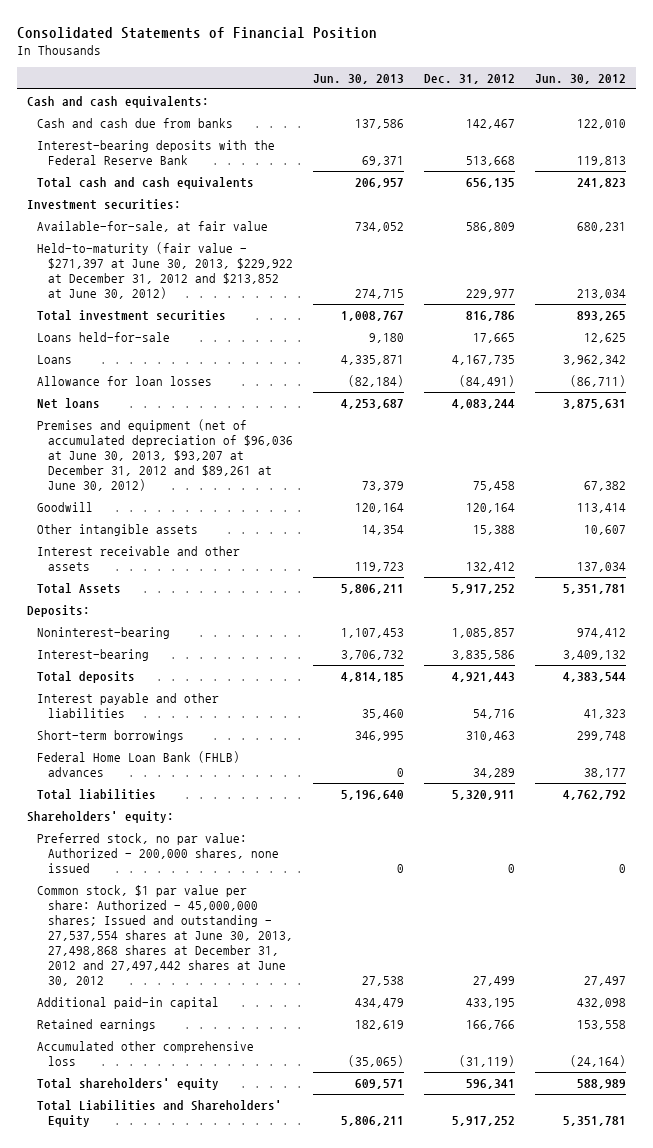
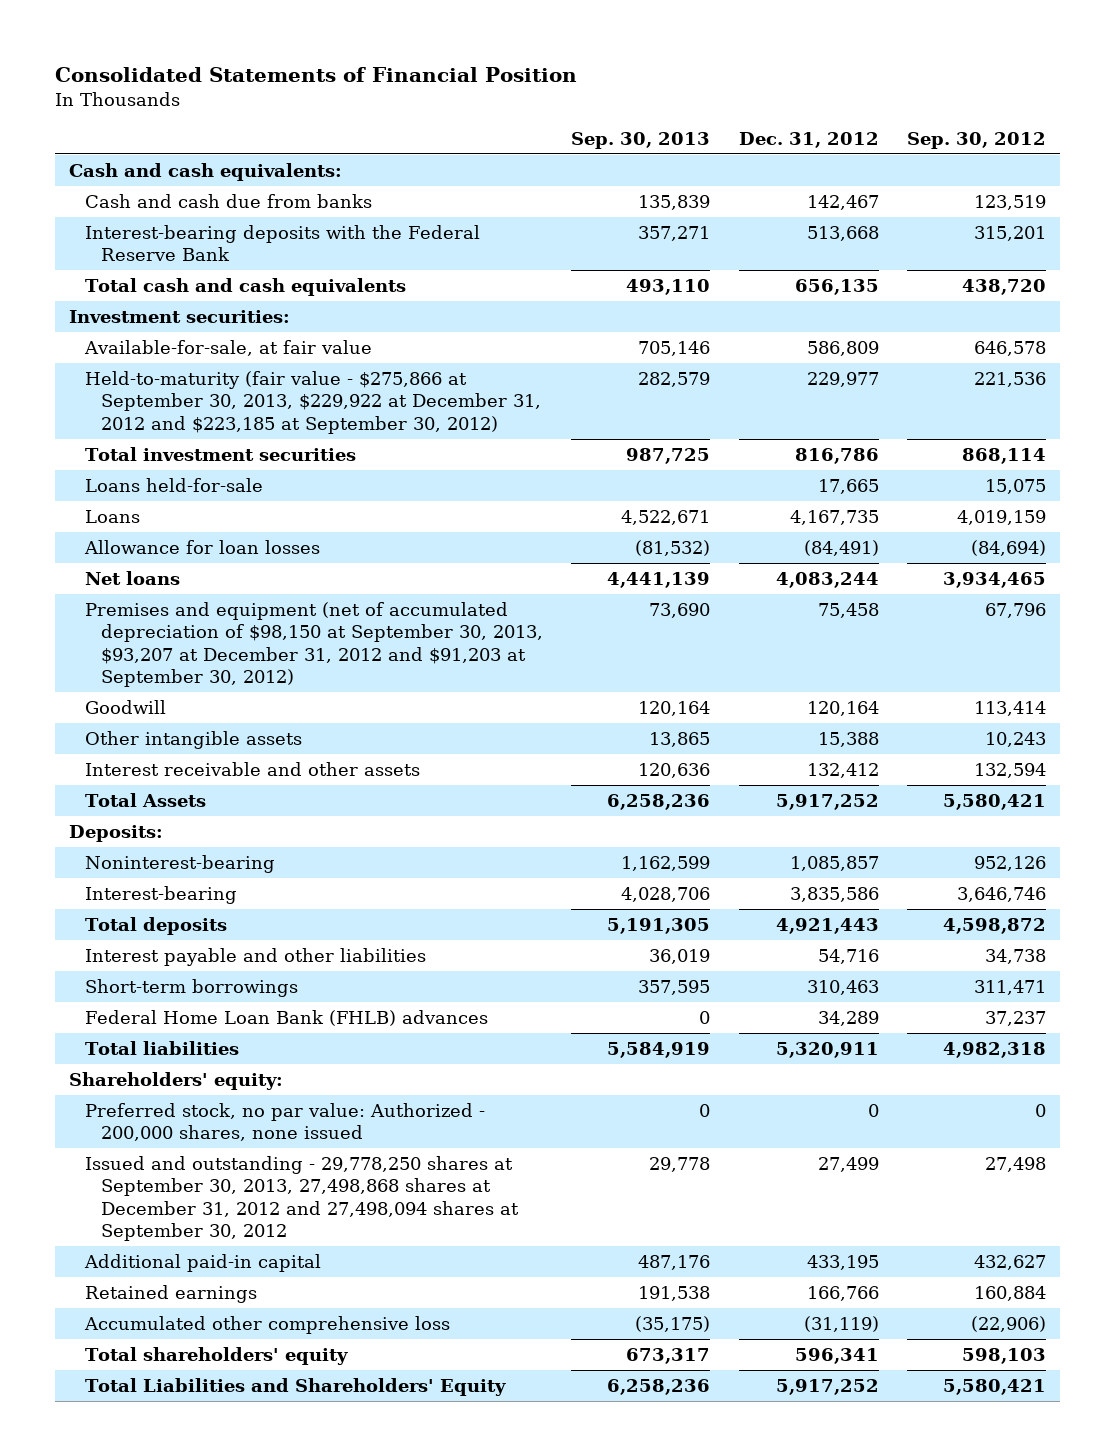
[312,74,404,85] Jun. 30, 2013 -> none
[534,74,626,85] Jun. 30, 2012 -> none
none -> [571,131,711,149] Sep. 30, 2013
none -> [907,131,1047,149] Sep. 30, 2012
[37,241,293,300] Held-to-maturity (fair value - $271,397 at June 30, 2013, $229,922 at December 31, 2012 and $213,852 at June 30, 2012) -> [85,370,541,434] Held-to-maturity (fair value - $275,866 at September 30, 2013, $229,922 at December 31, 2012 and $223,185 at September 30, 2012)
[37,418,293,492] Premises and equipment (net of accumulated depreciation of $96,036 at June 30, 2013, $93,207 at December 31, 2012 and $89,261 at June 30, 2012) -> [85,601,543,688] Premises and equipment (net of accumulated depreciation of $98,150 at September 30, 2013, $93,207 at December 31, 2012 and $91,203 at September 30, 2012)
[37,884,293,987] Common stock, $1 par value per share: Authorized - 45,000,000 shares; Issued and outstanding - 27,537,554 shares at June 30, 2013, 27,498,868 shares at December 31, 2012 and 27,497,442 shares at June 30, 2012 -> [85,1155,519,1242] Issued and outstanding - 29,778,250 shares at September 30, 2013, 27,498,868 shares at December 31, 2012 and 27,498,094 shares at September 30, 2012

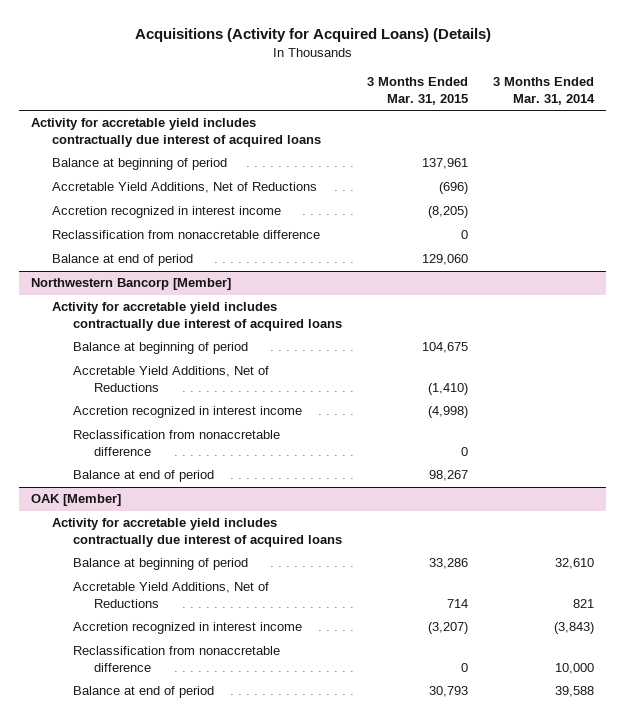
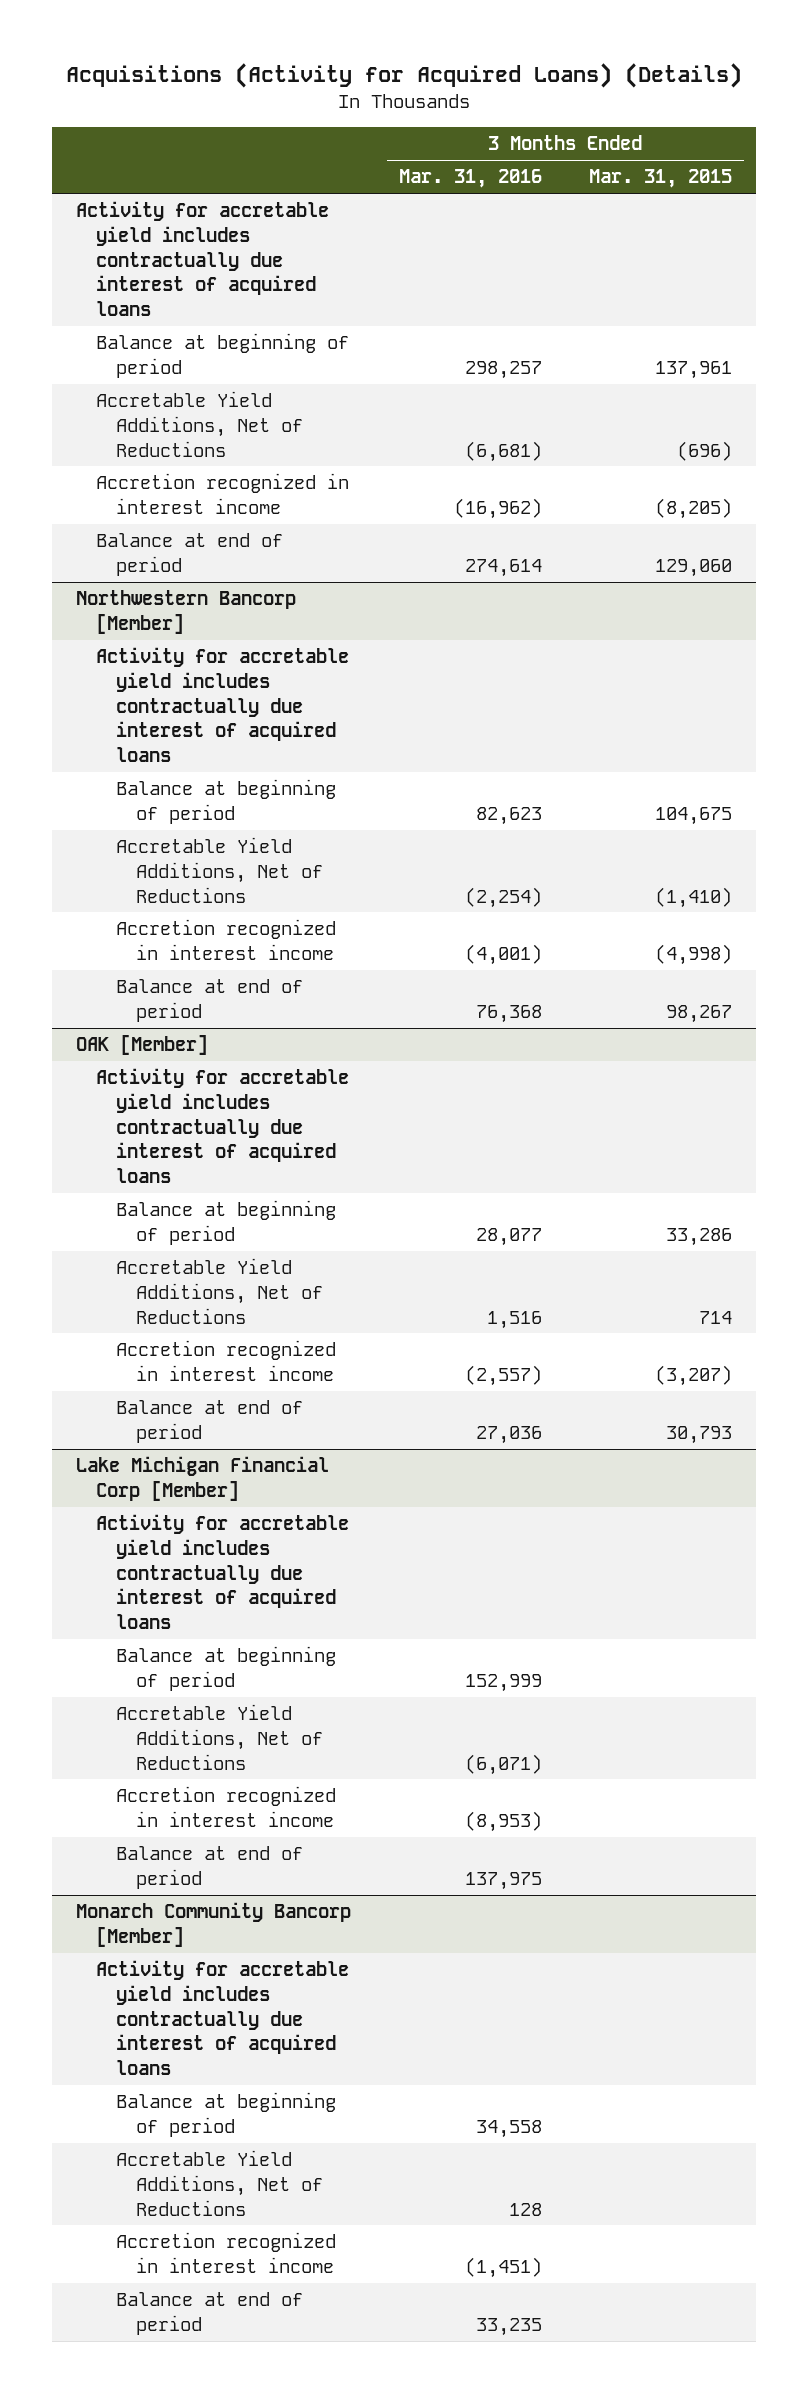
[492,77,595,106] 3 Months Ended Mar. 31, 2014 -> none
none -> [398,169,542,189] Mar. 31, 2016
[52,230,321,240] Reclassification from nonaccretable difference -> none
[73,430,281,457] Reclassification from nonaccretable difference -> none
[73,646,281,673] Reclassification from nonaccretable difference -> none
none -> [75,1456,329,1501] Lake Michigan Financial Corp [Member]
none -> [96,1514,350,1629] Activity for accretable yield includes contractually due interest of acquired loans
none -> [116,1646,337,1691] Balance at beginning of period
none -> [116,1704,324,1770] Accretable Yield Additions, Net of Reductions
none -> [116,1786,337,1827] Accretion recognized in interest income
none -> [116,1846,304,1889] Balance at end of period
none -> [75,1902,351,1947] Monarch Community Bancorp [Member]
none -> [96,1960,350,2075] Activity for accretable yield includes contractually due interest of acquired loans
none -> [116,2092,337,2137] Balance at beginning of period
none -> [116,2150,324,2216] Accretable Yield Additions, Net of Reductions
none -> [116,2232,337,2273] Accretion recognized in interest income
none -> [116,2292,304,2335] Balance at end of period

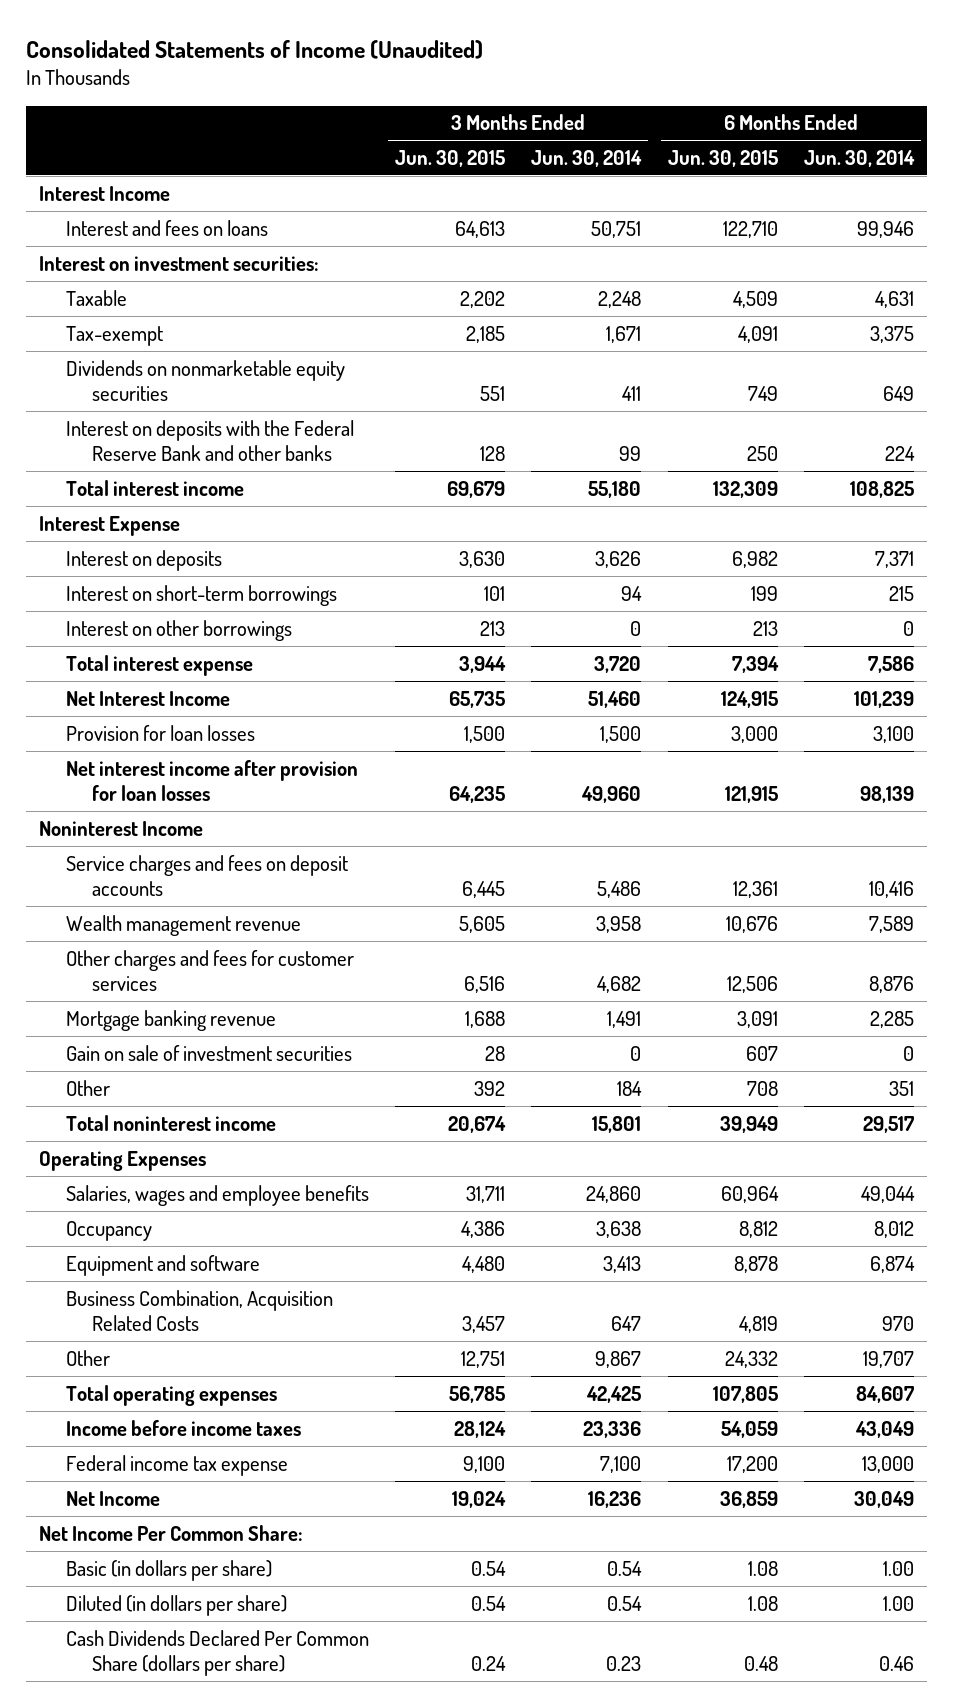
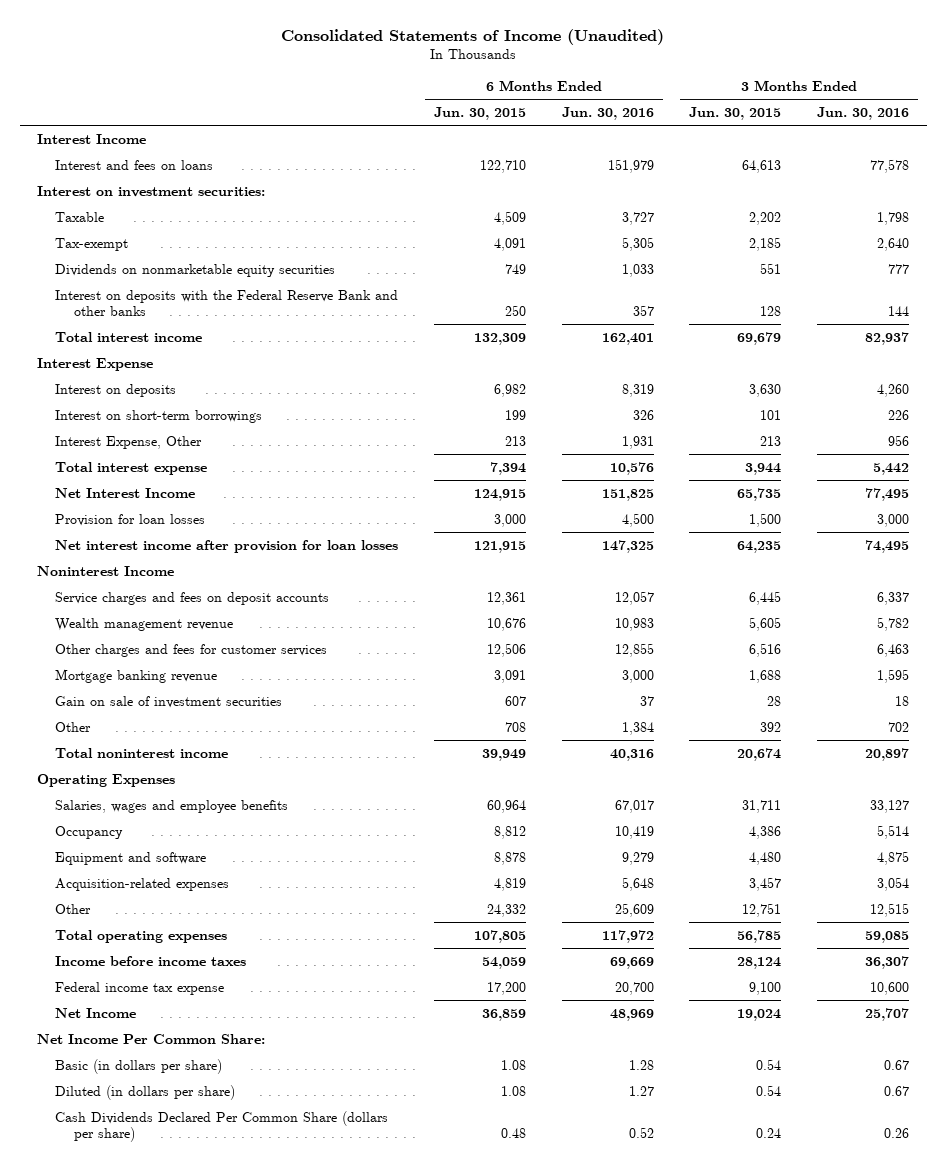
[531,149,643,167] Jun. 30, 2014 -> none
[804,149,916,167] Jun. 30, 2014 -> none
none -> [561,106,654,120] Jun. 30, 2016
none -> [816,106,909,120] Jun. 30, 2016
[65,619,292,641] Interest on other borrowings -> [55,435,203,449] Interest Expense, Other
[65,1289,333,1331] Business Combination, Acquisition Related Costs -> [55,877,230,891] Acquisition-related expenses

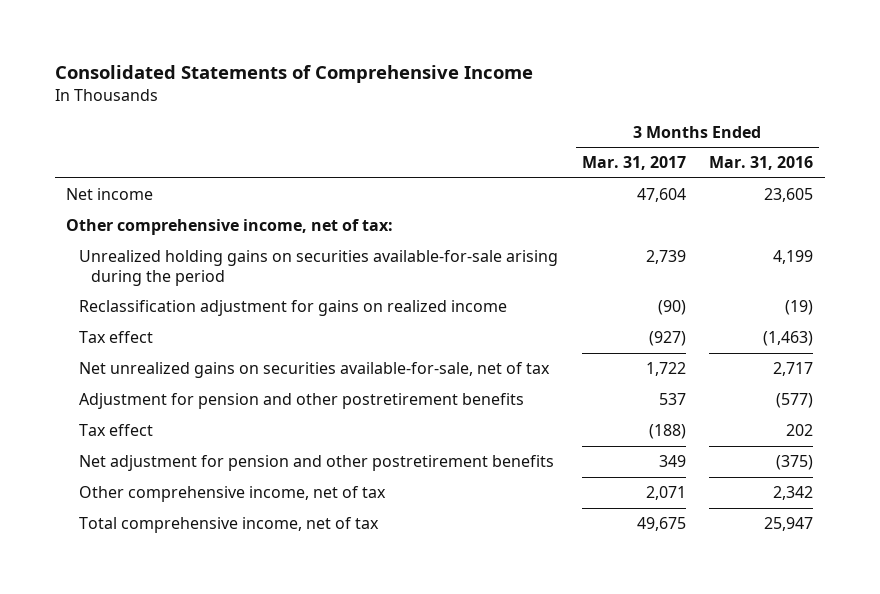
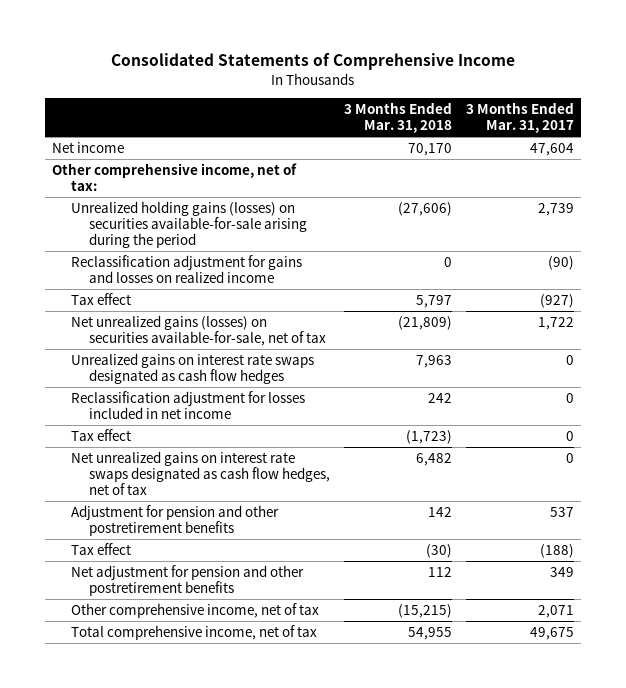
[709,156,814,171] Mar. 31, 2016 -> none
none -> [343,102,452,134] 3 Months Ended Mar. 31, 2018
[78,250,558,286] Unrealized holding gains on securities available-for-sale arising during the period -> [70,200,307,248] Unrealized holding gains (losses) on securities available-for-sale arising during the period
[78,300,507,317] Reclassification adjustment for gains on realized income -> [70,254,302,283] Reclassification adjustment for gains and losses on realized income
[78,362,550,379] Net unrealized gains on securities available-for-sale, net of tax -> [70,314,326,346] Net unrealized gains (losses) on securities available-for-sale, net of tax
none -> [70,352,314,384] Unrealized gains on interest rate swaps designated as cash flow hedges
none -> [70,390,305,419] Reclassification adjustment for losses included in net income
none -> [70,428,131,441] Tax effect
none -> [70,450,330,495] Net unrealized gains on interest rate swaps designated as cash flow hedges, net of tax

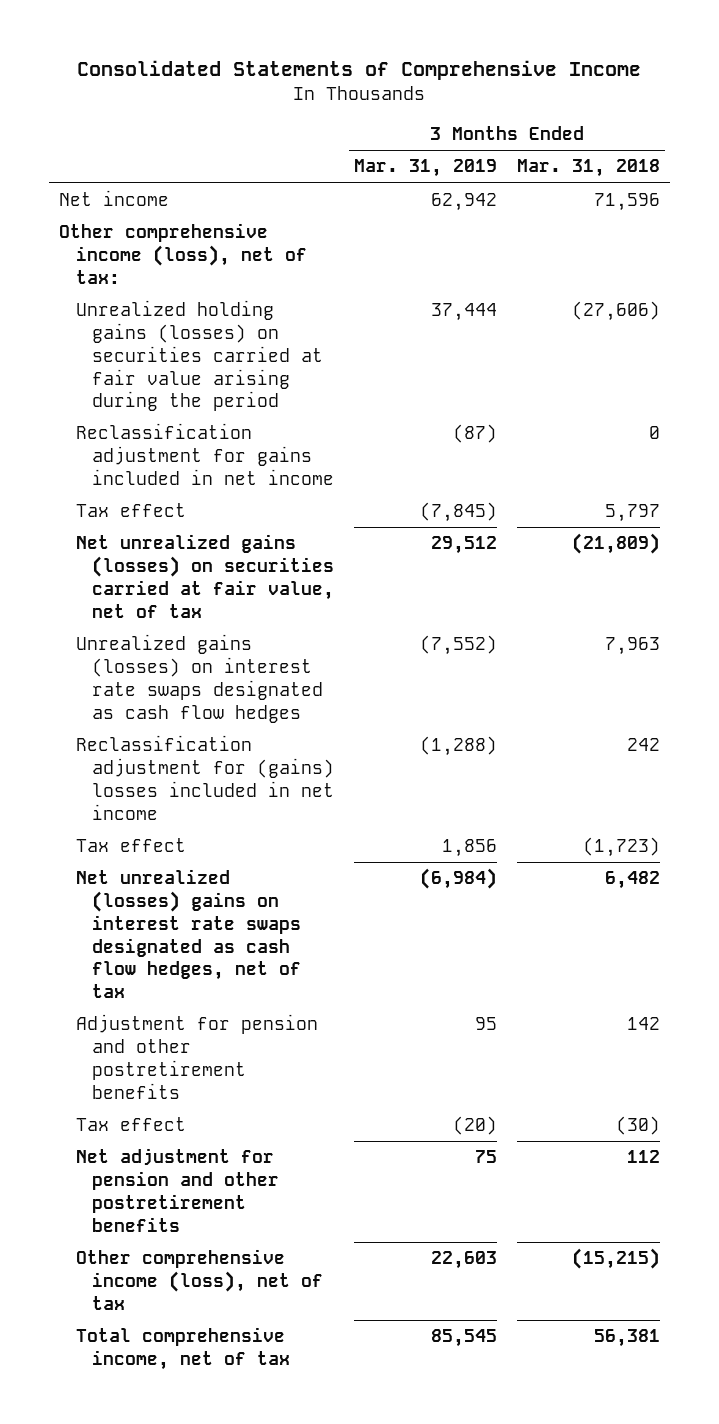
[465,102,574,134] 3 Months Ended Mar. 31, 2017 -> none
none -> [354,159,498,178] Mar. 31, 2019
[407,142,452,156] 70,170 -> [593,193,660,212] 71,596
[52,162,298,191] Other comprehensive income, net of tax: -> [58,223,307,284] Other comprehensive income (loss), net of tax:
[70,200,307,248] Unrealized holding gains (losses) on securities available-for-sale arising during the period -> [75,300,324,412] Unrealized holding gains (losses) on securities carried at fair value arising during the period
[70,254,302,283] Reclassification adjustment for gains and losses on realized income -> [75,423,335,485] Reclassification adjustment for gains included in net income
[70,314,326,346] Net unrealized gains (losses) on securities available-for-sale, net of tax -> [75,534,335,618] Net unrealized gains (losses) on securities carried at fair value, net of tax
[70,352,314,384] Unrealized gains on interest rate swaps designated as cash flow hedges -> [75,634,324,723] Unrealized gains (losses) on interest rate swaps designated as cash flow hedges
[70,390,305,419] Reclassification adjustment for losses included in net income -> [75,735,335,820] Reclassification adjustment for (gains) losses included in net income
[70,450,330,495] Net unrealized gains on interest rate swaps designated as cash flow hedges, net of tax -> [75,869,302,999] Net unrealized (losses) gains on interest rate swaps designated as cash flow hedges, net of tax
[70,602,319,618] Other comprehensive income, net of tax -> [75,1249,324,1310] Other comprehensive income (loss), net of tax
[407,626,452,640] 54,955 -> [593,1329,660,1348] 56,381

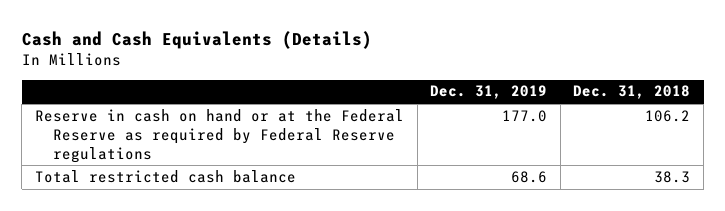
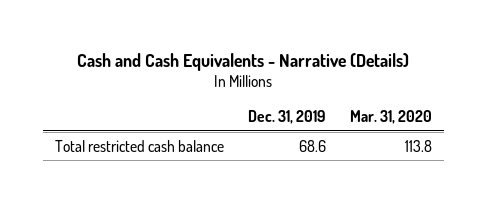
[21,30,372,49] Cash and Cash Equivalents (Details) -> [77,52,410,71] Cash and Cash Equivalents - Narrative (Details)
[573,85,691,100] Dec. 31, 2018 -> none
none -> [349,110,432,125] Mar. 31, 2020
[34,108,404,163] Reserve in cash on hand or at the Federal Reserve as required by Federal Reserve regulations -> none

